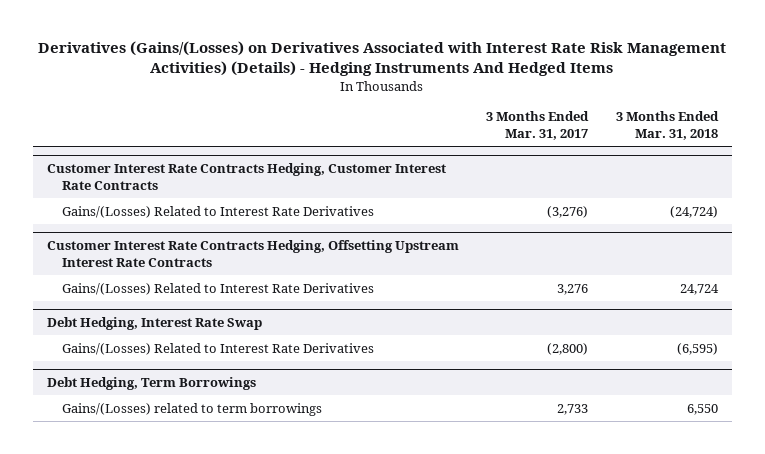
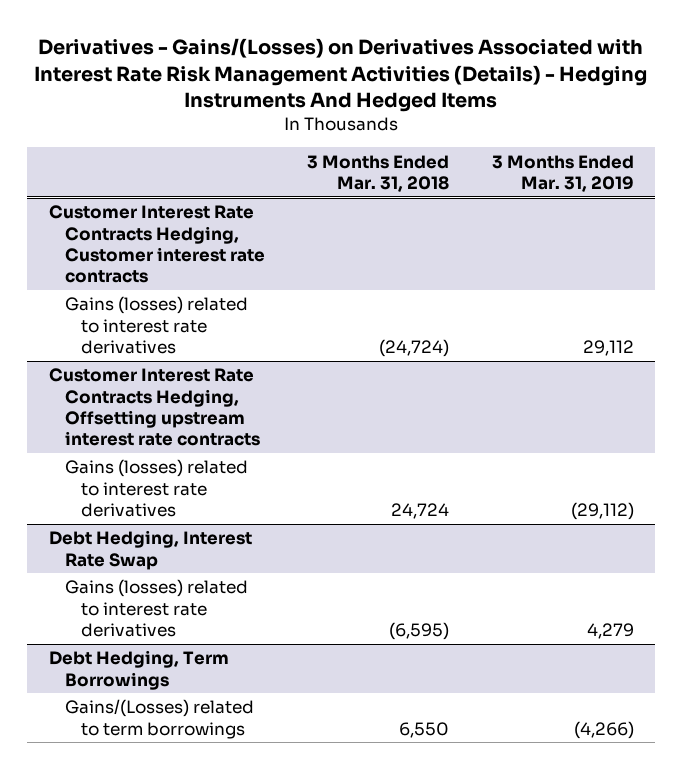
[38,40,727,77] Derivatives (Gains/(Losses) on Derivatives Associated with Interest Rate Risk Management Activities) (Details) - Hedging Instruments And Hedged Items -> [34,37,648,113] Derivatives - Gains/(Losses) on Derivatives Associated with Interest Rate Risk Management Activities (Details) - Hedging Instruments And Hedged Items
[486,111,590,141] 3 Months Ended Mar. 31, 2017 -> none
none -> [492,154,635,192] 3 Months Ended Mar. 31, 2019
[46,162,446,190] Customer Interest Rate Contracts Hedging, Customer Interest Rate Contracts -> [48,205,265,283] Customer Interest Rate Contracts Hedging, Customer interest rate contracts
[62,205,375,218] Gains/(Losses) Related to Interest Rate Derivatives -> [64,296,248,354] Gains (losses) related to interest rate derivatives
[46,239,459,267] Customer Interest Rate Contracts Hedging, Offsetting Upstream Interest Rate Contracts -> [48,368,260,446] Customer Interest Rate Contracts Hedging, Offsetting upstream interest rate contracts
[62,282,375,295] Gains/(Losses) Related to Interest Rate Derivatives -> [64,459,248,517] Gains (losses) related to interest rate derivatives
[62,342,375,355] Gains/(Losses) Related to Interest Rate Derivatives -> [64,579,248,637] Gains (losses) related to interest rate derivatives

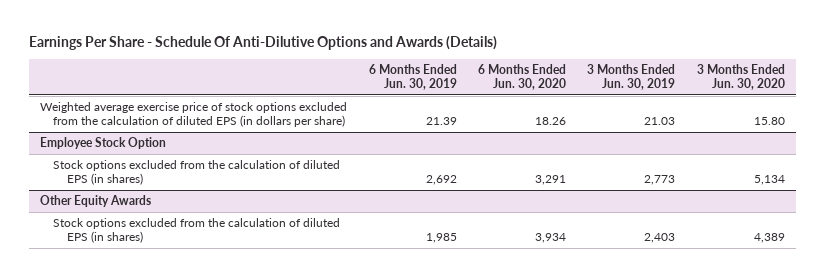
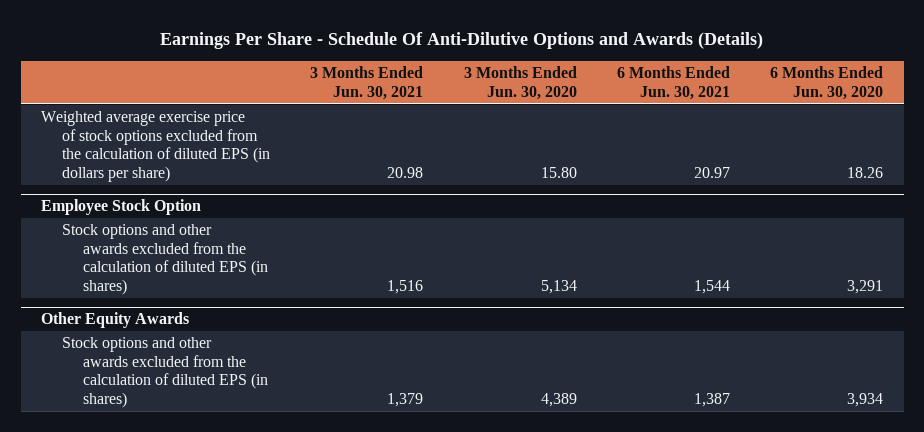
[368,64,457,91] 6 Months Ended Jun. 30, 2019 -> none
[587,64,676,91] 3 Months Ended Jun. 30, 2019 -> none
none -> [310,66,424,100] 3 Months Ended Jun. 30, 2021
none -> [617,66,731,100] 6 Months Ended Jun. 30, 2021
[53,160,341,186] Stock options excluded from the calculation of diluted EPS (in shares) -> [61,223,268,296] Stock options and other awards excluded from the calculation of diluted EPS (in shares)
[53,218,341,244] Stock options excluded from the calculation of diluted EPS (in shares) -> [61,336,268,409] Stock options and other awards excluded from the calculation of diluted EPS (in shares)

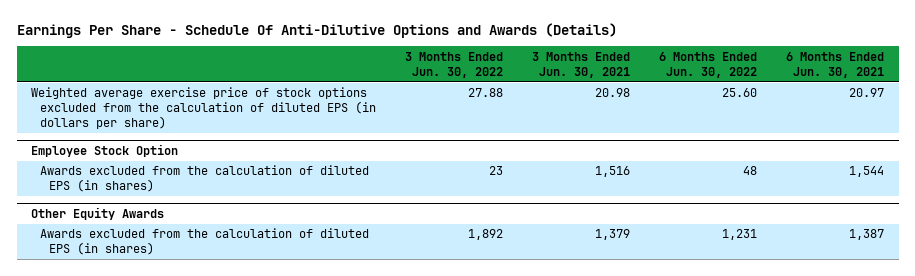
[463,66,577,100] 3 Months Ended Jun. 30, 2020 -> none
[770,66,884,100] 6 Months Ended Jun. 30, 2020 -> none
none -> [404,51,503,78] 3 Months Ended Jun. 30, 2022
none -> [659,51,758,78] 6 Months Ended Jun. 30, 2022
[61,223,268,296] Stock options and other awards excluded from the calculation of diluted EPS (in shares) -> [39,165,369,193] Awards excluded from the calculation of diluted EPS (in shares)
[61,336,268,409] Stock options and other awards excluded from the calculation of diluted EPS (in shares) -> [39,228,369,256] Awards excluded from the calculation of diluted EPS (in shares)

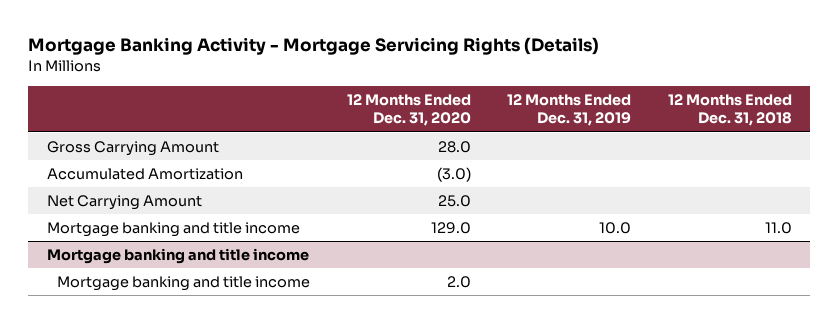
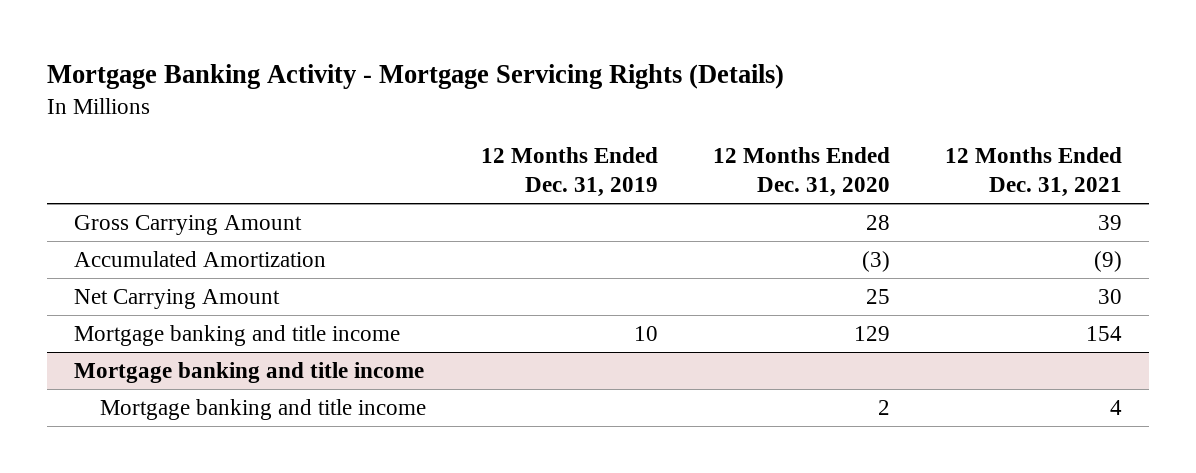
[667,93,792,127] 12 Months Ended Dec. 31, 2018 -> none
none -> [944,147,1122,197] 12 Months Ended Dec. 31, 2021
[437,141,471,154] 28.0 -> [866,215,891,231] 28
[436,167,471,183] (3.0) -> [862,251,891,273] (3)
[437,195,471,208] 25.0 -> [866,289,891,305] 25
[430,222,471,235] 129.0 -> [854,326,891,342] 129
[599,222,632,235] 10.0 -> [634,326,659,342] 10
[446,276,471,289] 2.0 -> [878,400,891,416] 2

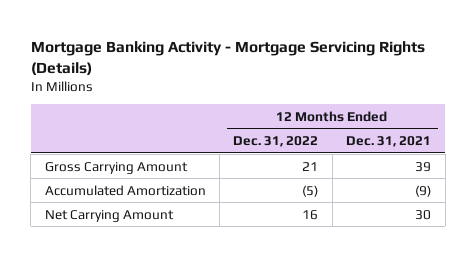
[481,147,659,197] 12 Months Ended Dec. 31, 2019 -> none
[713,147,891,197] 12 Months Ended Dec. 31, 2020 -> none
none -> [233,136,319,148] Dec. 31, 2022
[74,325,401,347] Mortgage banking and title income -> none
[74,362,425,384] Mortgage banking and title income -> none
[100,399,427,421] Mortgage banking and title income -> none

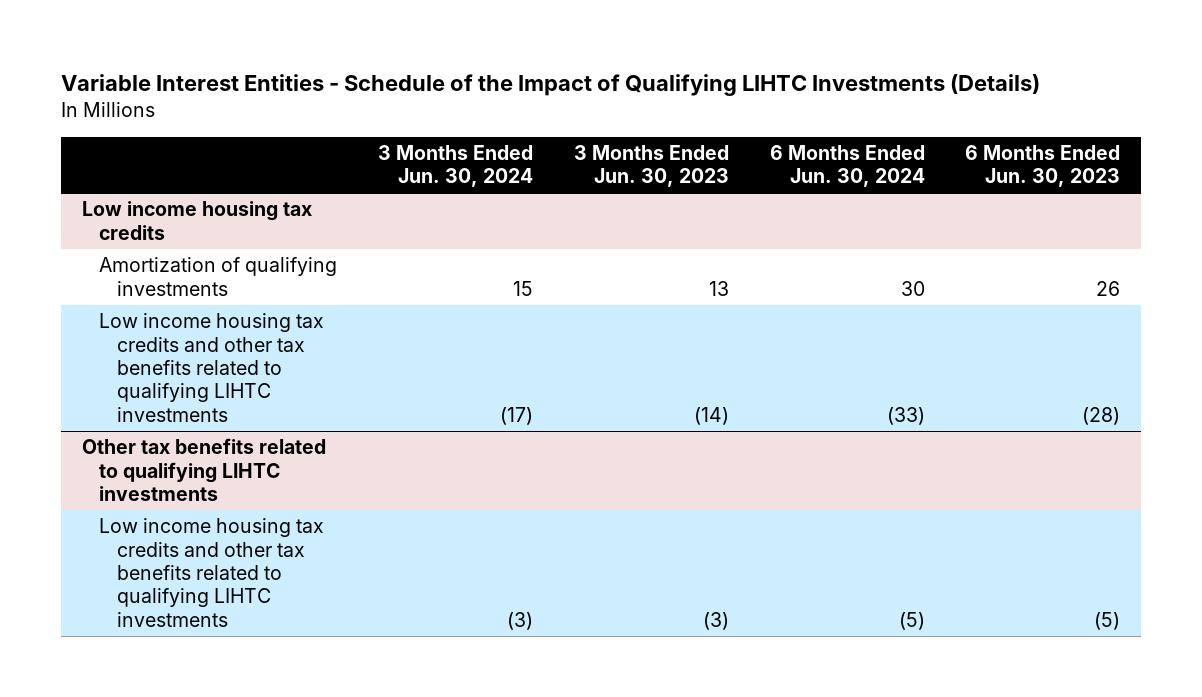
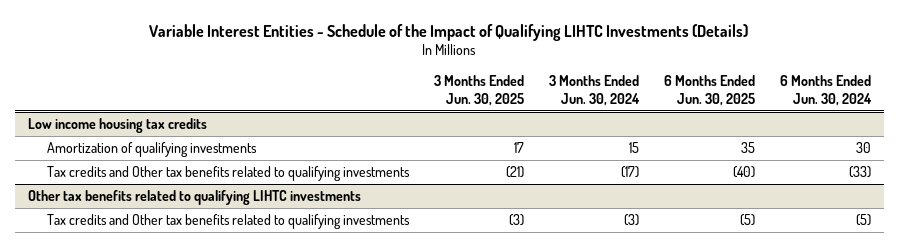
[573,144,729,188] 3 Months Ended Jun. 30, 2023 -> none
[965,144,1121,188] 6 Months Ended Jun. 30, 2023 -> none
none -> [434,75,525,106] 3 Months Ended Jun. 30, 2025
none -> [664,75,756,106] 6 Months Ended Jun. 30, 2025
[99,313,325,422] Low income housing tax credits and other tax benefits related to qualifying LIHTC investments -> [47,165,411,181] Tax credits and Other tax benefits related to qualifying investments
[99,518,325,627] Low income housing tax credits and other tax benefits related to qualifying LIHTC investments -> [47,213,411,229] Tax credits and Other tax benefits related to qualifying investments

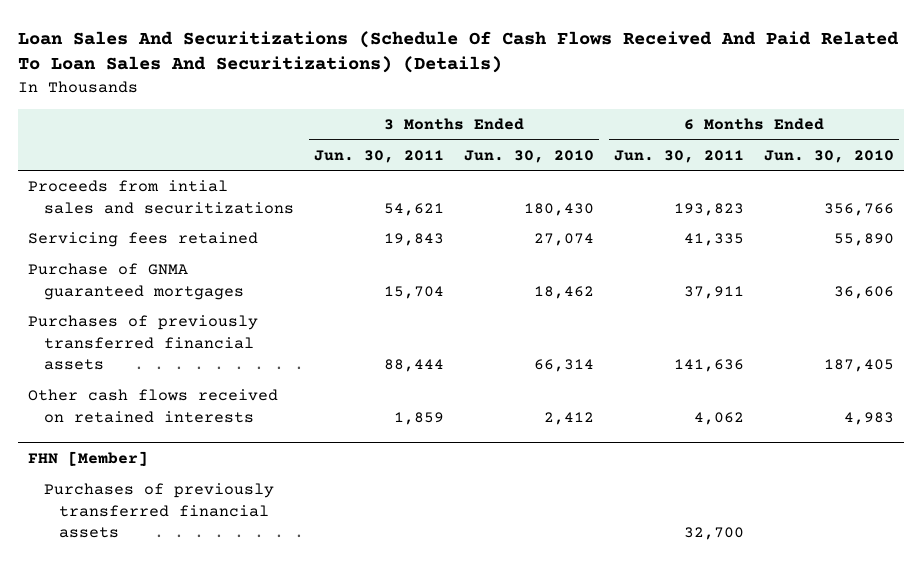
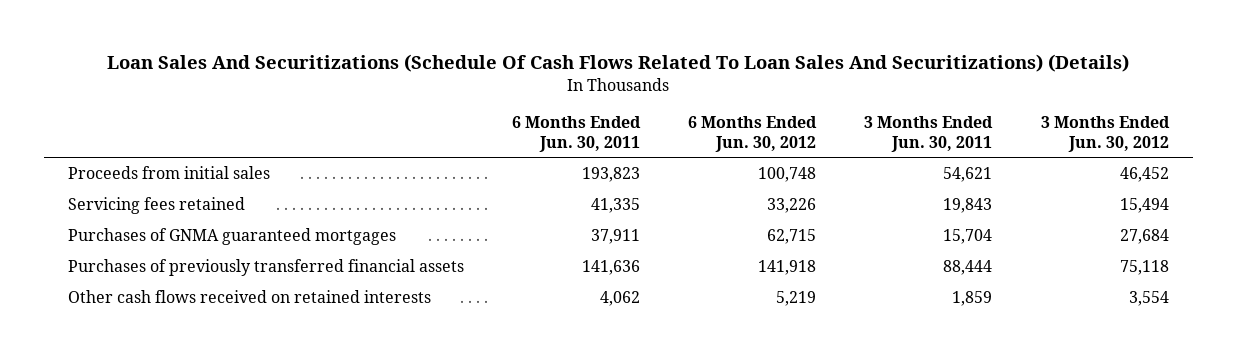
[17,30,899,74] Loan Sales And Securitizations (Schedule Of Cash Flows Received And Paid Related To Loan Sales And Securitizations) (Details) -> [107,53,1130,72] Loan Sales And Securitizations (Schedule Of Cash Flows Related To Loan Sales And Securitizations) (Details)
[463,149,594,163] Jun. 30, 2010 -> none
[764,149,895,163] Jun. 30, 2010 -> none
none -> [688,116,818,152] 6 Months Ended Jun. 30, 2012
none -> [1040,116,1170,152] 3 Months Ended Jun. 30, 2012
[27,180,294,214] Proceeds from intial sales and securitizations -> [67,166,270,180] Proceeds from initial sales
[27,263,244,300] Purchase of GNMA guaranteed mortgages -> [67,228,396,246] Purchases of GNMA guaranteed mortgages
[27,450,148,466] FHN [Member] -> none
[43,483,274,539] Purchases of previously transferred financial assets -> none

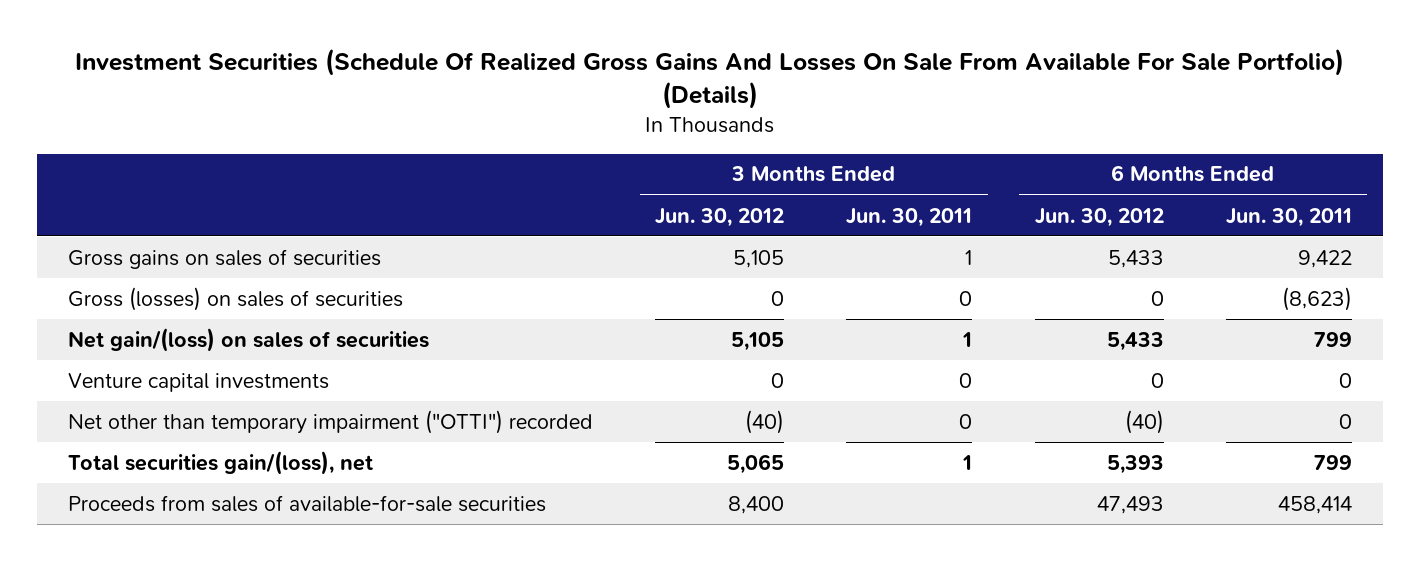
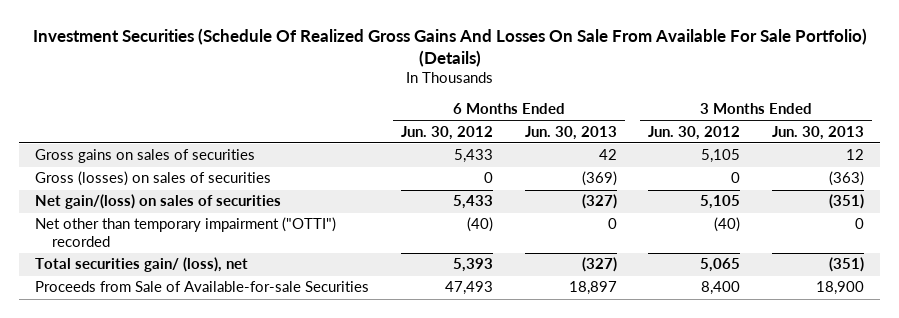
[846,207,973,227] Jun. 30, 2011 -> none
[1225,207,1352,227] Jun. 30, 2011 -> none
none -> [524,125,617,140] Jun. 30, 2013
none -> [772,125,865,140] Jun. 30, 2013
[68,372,330,392] Venture capital investments -> none
[68,450,374,475] Total securities gain/(loss), net -> [35,257,249,273] Total securities gain/ (loss), net
[68,494,547,512] Proceeds from sales of available-for-sale securities -> [35,281,370,293] Proceeds from Sale of Available-for-sale Securities

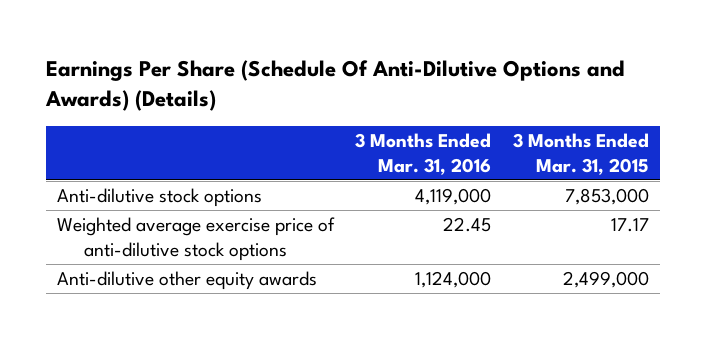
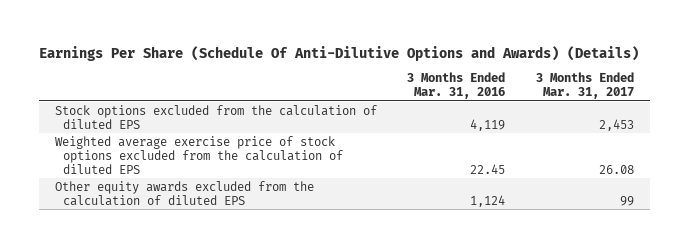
[512,133,649,175] 3 Months Ended Mar. 31, 2015 -> none
none -> [536,72,635,100] 3 Months Ended Mar. 31, 2017
[56,188,262,208] Anti-dilutive stock options -> none
none -> [54,104,377,129] Stock options excluded from the calculation of diluted EPS
[56,217,335,261] Weighted average exercise price of anti-dilutive stock options -> [54,135,344,174] Weighted average exercise price of stock options excluded from the calculation of diluted EPS
[56,271,317,291] Anti-dilutive other equity awards -> [54,180,314,206] Other equity awards excluded from the calculation of diluted EPS
[415,271,492,289] 1,124,000 -> [470,194,506,207] 1,124

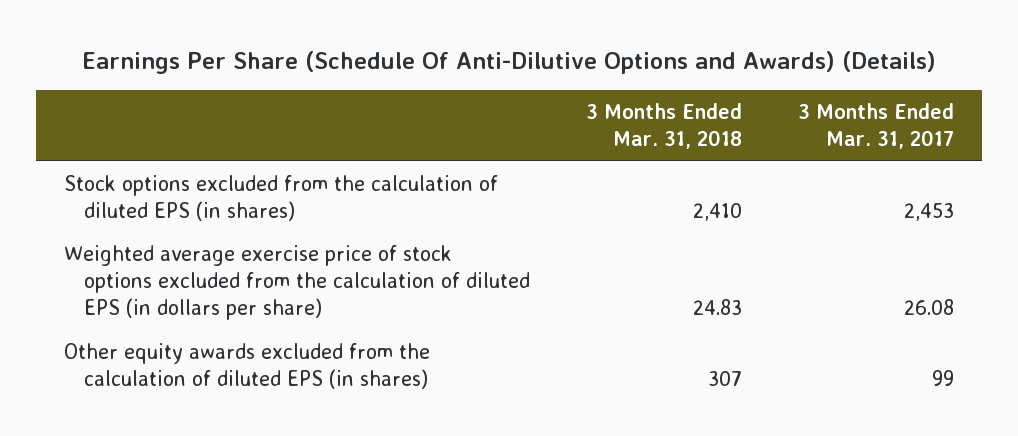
[407,72,506,100] 3 Months Ended Mar. 31, 2016 -> none
none -> [585,103,742,150] 3 Months Ended Mar. 31, 2018
[54,104,377,129] Stock options excluded from the calculation of diluted EPS -> [63,174,498,222] Stock options excluded from the calculation of diluted EPS (in shares)
[54,135,344,174] Weighted average exercise price of stock options excluded from the calculation of diluted EPS -> [63,244,530,321] Weighted average exercise price of stock options excluded from the calculation of diluted EPS (in dollars per share)
[54,180,314,206] Other equity awards excluded from the calculation of diluted EPS -> [63,342,430,390] Other equity awards excluded from the calculation of diluted EPS (in shares)

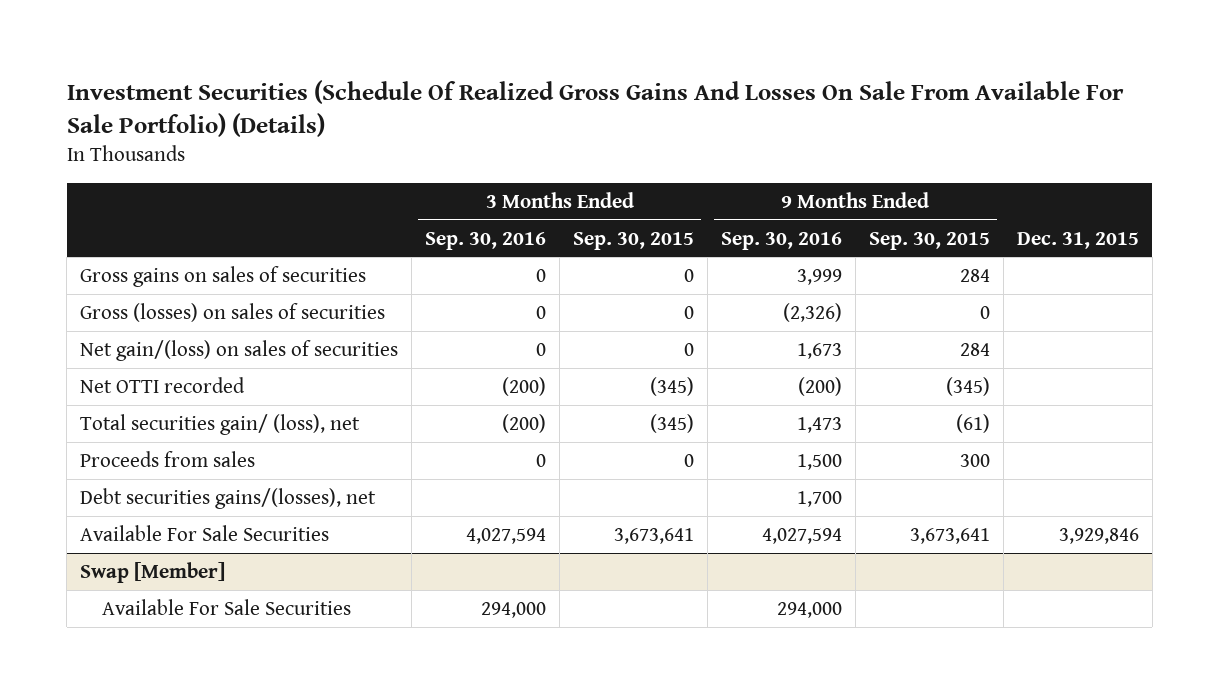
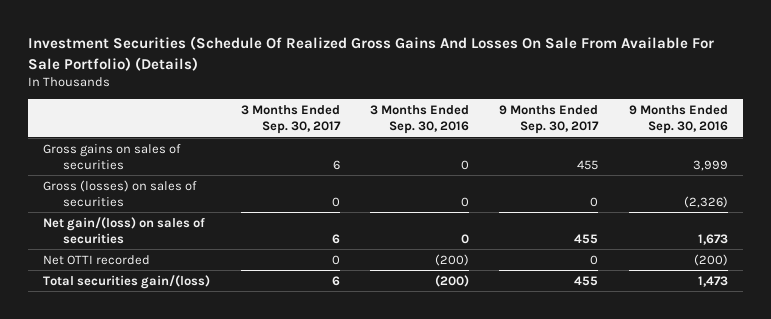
[573,231,695,250] Sep. 30, 2015 -> none
[868,231,990,250] Sep. 30, 2015 -> none
[1016,231,1139,249] Dec. 31, 2015 -> none
none -> [240,105,341,135] 3 Months Ended Sep. 30, 2017
none -> [499,105,600,135] 9 Months Ended Sep. 30, 2017
[80,450,256,467] Proceeds from sales -> none
[80,487,377,509] Debt securities gains/(losses), net -> none
[80,524,330,541] Available For Sale Securities -> none
[80,561,226,583] Swap [Member] -> none
[102,598,352,615] Available For Sale Securities -> none
[80,413,361,435] Total securities gain/ (loss), net -> [43,274,211,289] Total securities gain/(loss)

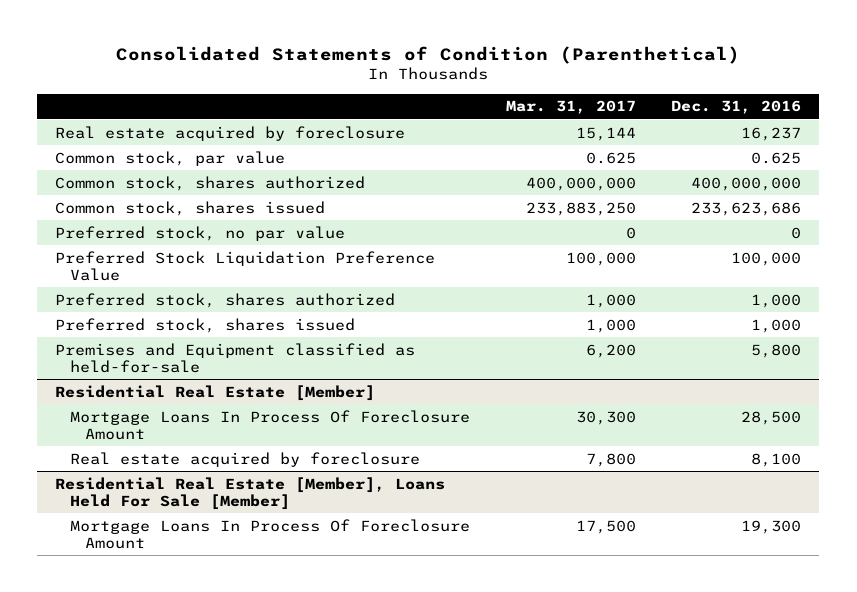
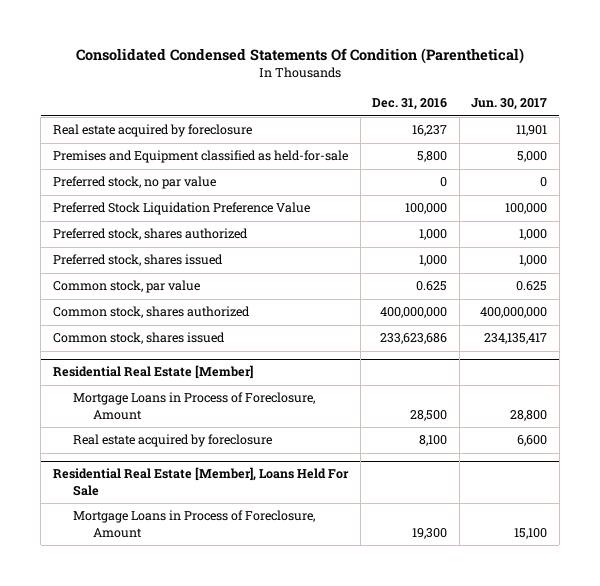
[116,45,741,64] Consolidated Statements of Condition (Parenthetical) -> [76,48,525,65] Consolidated Condensed Statements Of Condition (Parenthetical)
[505,100,636,115] Mar. 31, 2017 -> none
none -> [471,98,548,111] Jun. 30, 2017
[55,342,416,373] Premises and Equipment classified as held-for-sale -> [52,150,348,164] Premises and Equipment classified as held-for-sale
[55,150,286,166] Common stock, par value -> [52,280,200,294] Common stock, par value
[55,175,366,191] Common stock, shares authorized -> [52,306,250,319] Common stock, shares authorized
[55,200,326,216] Common stock, shares issued -> [52,332,225,345] Common stock, shares issued
[70,409,471,440] Mortgage Loans In Process Of Foreclosure Amount -> [72,392,315,420] Mortgage Loans in Process of Foreclosure, Amount
[55,476,446,510] Residential Real Estate [Member], Loans Held For Sale [Member] -> [52,467,349,496] Residential Real Estate [Member], Loans Held For Sale
[70,518,471,549] Mortgage Loans In Process Of Foreclosure Amount -> [72,510,315,538] Mortgage Loans in Process of Foreclosure, Amount

